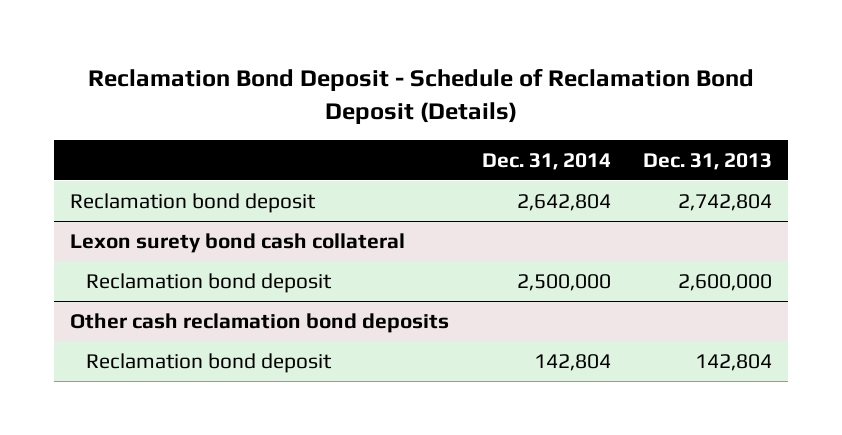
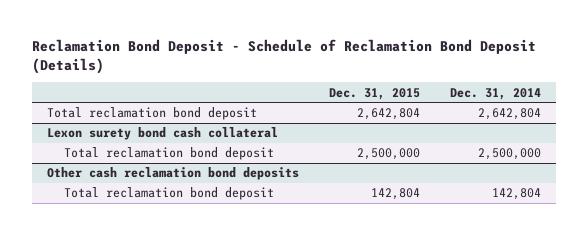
[643,152,773,170] Dec. 31, 2013 -> none
none -> [328,87,420,100] Dec. 31, 2015
[70,192,317,213] Reclamation bond deposit -> [46,107,257,121] Total reclamation bond deposit
[85,272,332,293] Reclamation bond deposit -> [64,147,275,161] Total reclamation bond deposit
[85,352,332,373] Reclamation bond deposit -> [64,187,275,201] Total reclamation bond deposit

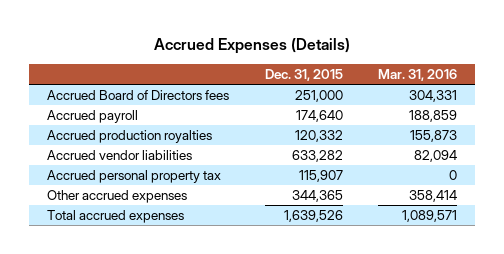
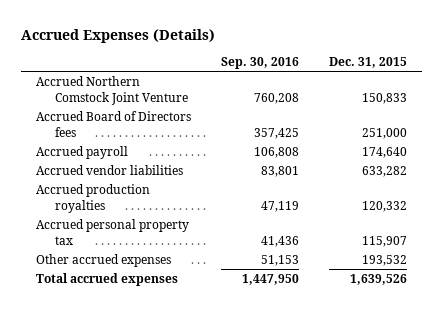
[377,69,457,82] Mar. 31, 2016 -> none
none -> [221,56,300,69] Sep. 30, 2016
none -> [35,76,189,105] Accrued Northern Comstock Joint Venture
[47,130,213,144] Accrued production royalties -> [35,184,150,213] Accrued production royalties
[291,190,343,203] 344,365 -> [362,255,408,267] 193,532

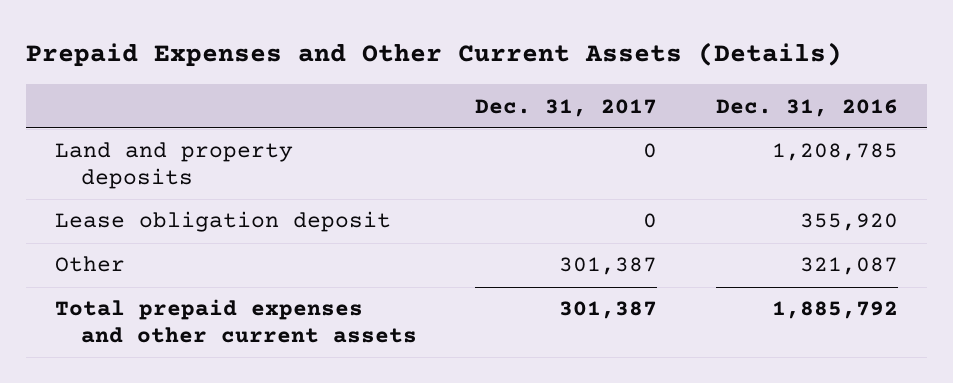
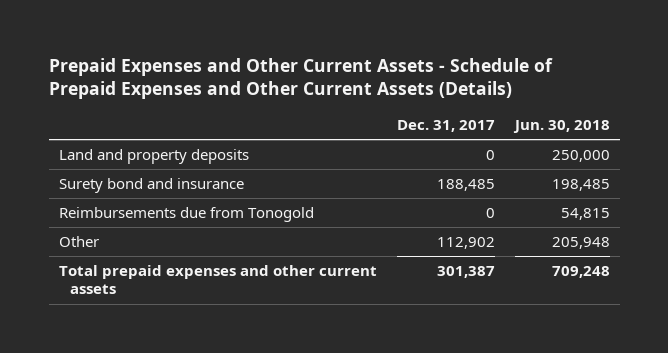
[25,42,842,68] Prepaid Expenses and Other Current Assets (Details) -> [48,57,553,100] Prepaid Expenses and Other Current Assets - Schedule of Prepaid Expenses and Other Current Assets (Details)
[715,98,898,117] Dec. 31, 2016 -> none
none -> [512,120,610,134] Jun. 30, 2018
[55,211,392,233] Lease obligation deposit -> none
none -> [58,177,244,193] Surety bond and insurance
none -> [58,206,314,222] Reimbursements due from Tonogold
[559,257,658,276] 301,387 -> [436,236,495,249] 112,902

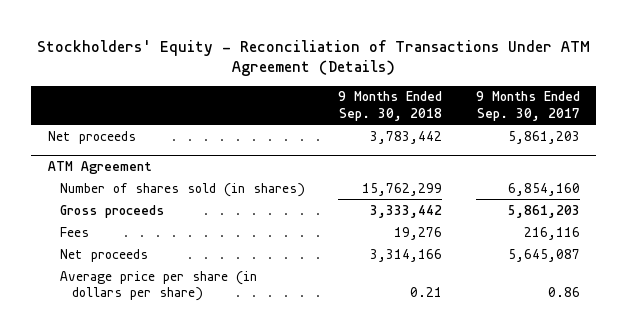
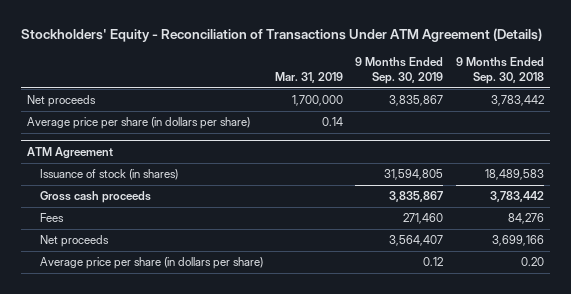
[475,91,580,121] 9 Months Ended Sep. 30, 2017 -> none
none -> [275,71,344,83] Mar. 31, 2019
none -> [355,56,444,84] 9 Months Ended Sep. 30, 2019
none -> [26,117,250,130] Average price per share (in dollars per share)
[59,182,305,197] Number of shares sold (in shares) -> [39,169,178,181] Issuance of stock (in shares)
[362,182,443,196] 15,762,299 -> [484,169,544,181] 18,489,583
[59,204,164,218] Gross proceeds -> [39,191,151,204] Gross cash proceeds
[370,204,443,218] 3,333,442 -> [489,191,544,203] 3,783,442
[394,226,443,240] 19,276 -> [507,213,544,225] 84,276
[370,248,443,262] 3,314,166 -> [491,235,544,247] 3,699,166
[410,287,443,298] 0.21 -> [520,257,544,267] 0.20

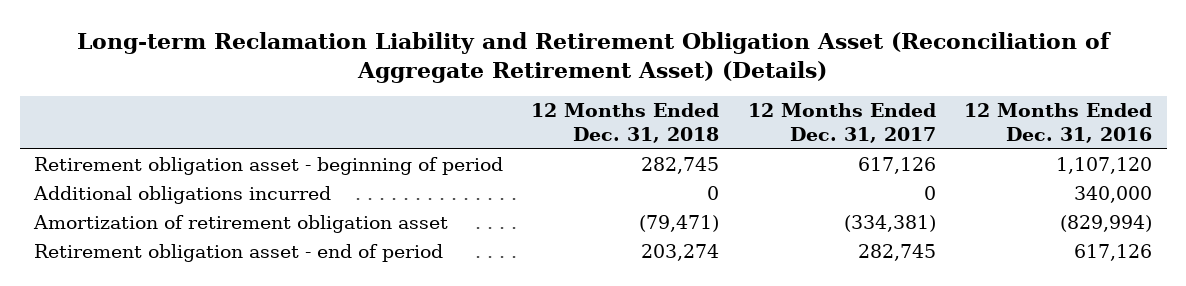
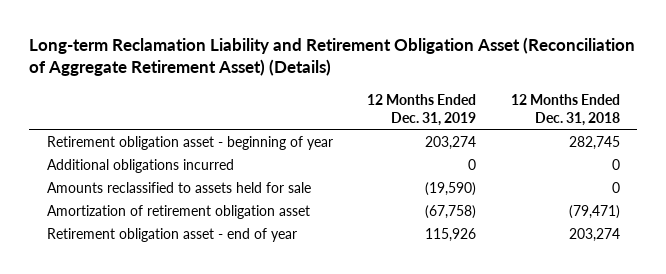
[747,103,936,143] 12 Months Ended Dec. 31, 2017 -> none
[964,103,1153,143] 12 Months Ended Dec. 31, 2016 -> none
none -> [367,93,477,126] 12 Months Ended Dec. 31, 2019
[34,157,504,176] Retirement obligation asset - beginning of period -> [46,135,333,150] Retirement obligation asset - beginning of year
none -> [46,181,311,193] Amounts reclassified to assets held for sale
[34,244,444,263] Retirement obligation asset - end of period -> [46,227,297,242] Retirement obligation asset - end of year

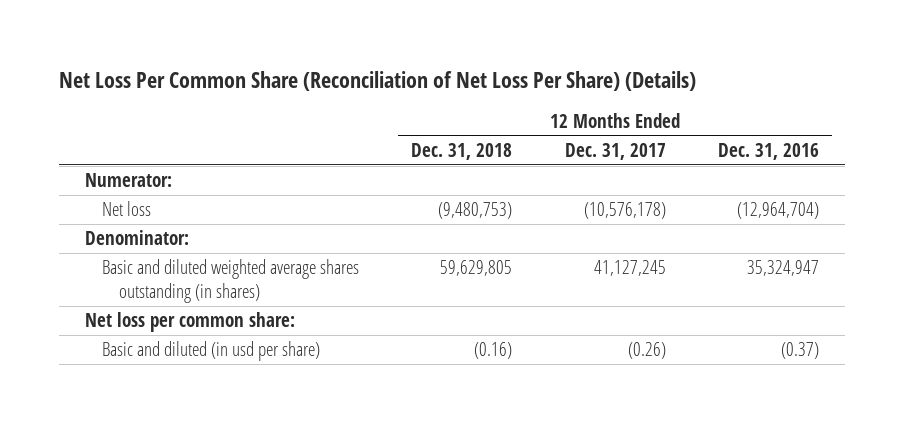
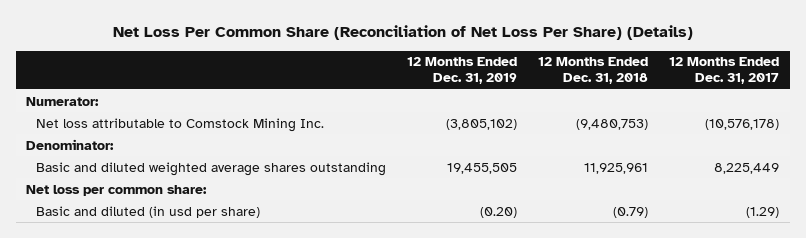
[718,142,820,160] Dec. 31, 2016 -> none
none -> [407,57,518,85] 12 Months Ended Dec. 31, 2019
[101,201,151,217] Net loss -> [36,117,325,132] Net loss attributable to Comstock Mining Inc.
[101,259,359,304] Basic and diluted weighted average shares outstanding (in shares) -> [36,161,387,176] Basic and diluted weighted average shares outstanding
[440,260,513,277] 59,629,805 -> [584,162,649,174] 11,925,961
[593,260,666,277] 41,127,245 -> [714,162,780,174] 8,225,449
[474,342,513,360] (0.16) -> [613,206,649,218] (0.79)
[627,342,666,360] (0.26) -> [746,206,780,218] (1.29)

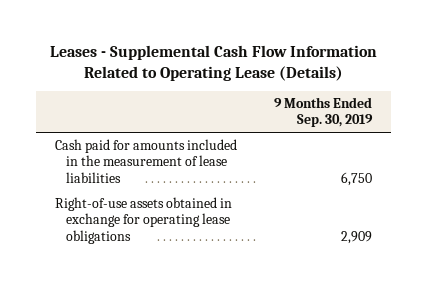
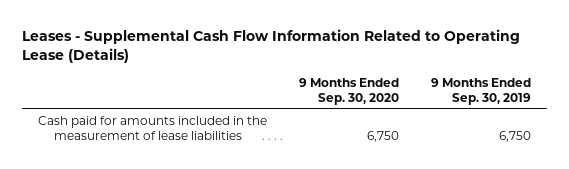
none -> [298,78,399,106] 9 Months Ended Sep. 30, 2020
[54,197,232,244] Right-of-use assets obtained in exchange for operating lease obligations -> none

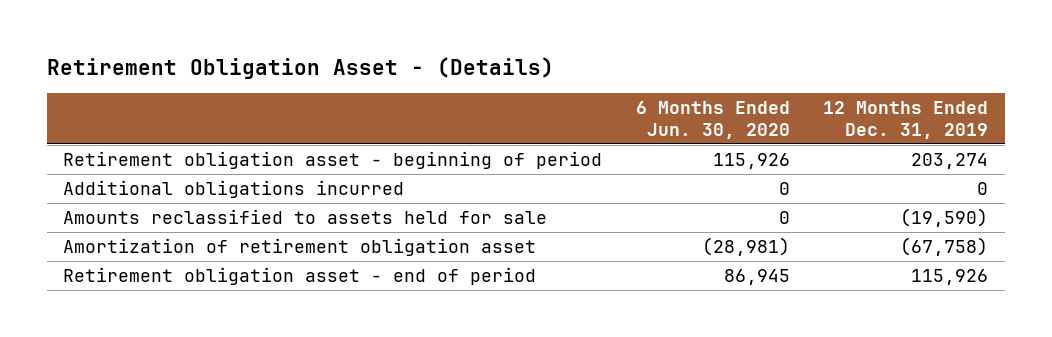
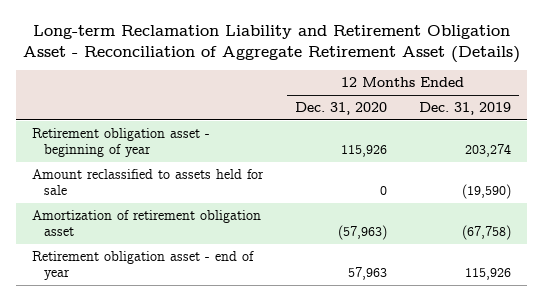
[46,56,554,79] Retirement Obligation Asset - (Details) -> [22,25,520,64] Long-term Reclamation Liability and Retirement Obligation Asset - Reconciliation of Aggregate Retirement Asset (Details)
[635,100,790,139] 6 Months Ended Jun. 30, 2020 -> none
none -> [295,102,388,116] Dec. 31, 2020
[63,179,405,198] Additional obligations incurred -> none
[63,150,603,169] Retirement obligation asset - beginning of period -> [31,127,210,158] Retirement obligation asset - beginning of year
[63,208,548,224] Amounts reclassified to assets held for sale -> [31,168,264,196] Amount reclassified to assets held for sale
[63,266,537,285] Retirement obligation asset - end of period -> [31,250,254,281] Retirement obligation asset - end of year

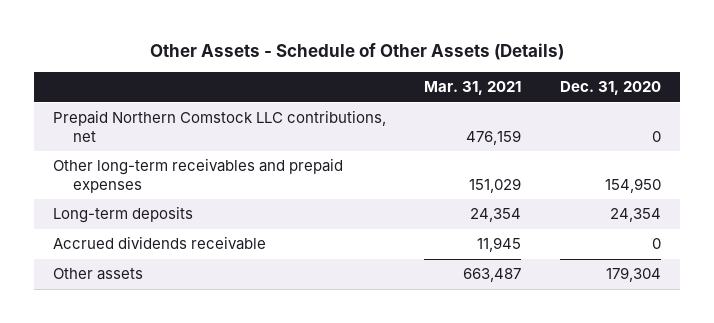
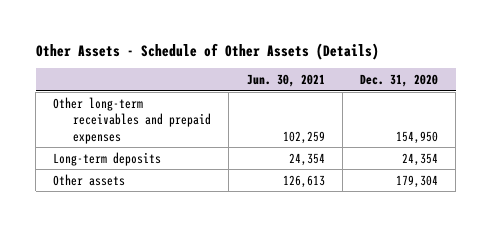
[424,81,522,96] Mar. 31, 2021 -> none
none -> [246,74,325,88] Jun. 30, 2021
[52,110,386,142] Prepaid Northern Comstock LLC contributions, net -> none
[52,236,266,251] Accrued dividends receivable -> none

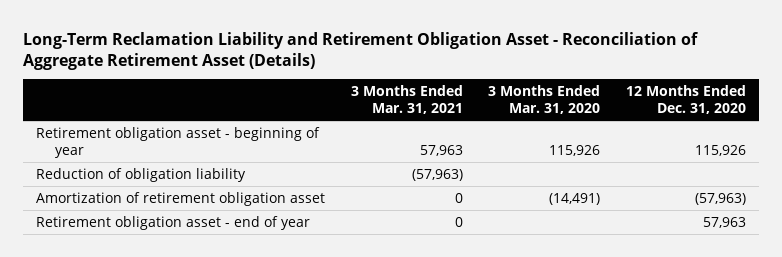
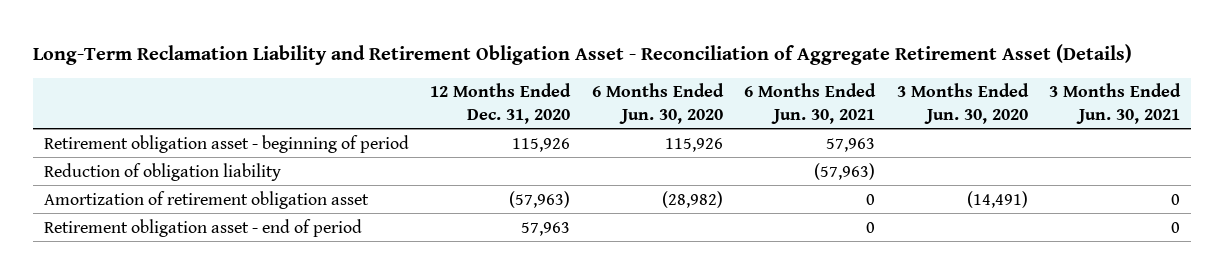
[350,85,463,115] 3 Months Ended Mar. 31, 2021 -> none
[488,85,601,115] 3 Months Ended Mar. 31, 2020 -> none
none -> [591,83,724,124] 6 Months Ended Jun. 30, 2020
none -> [744,83,877,124] 6 Months Ended Jun. 30, 2021
none -> [896,83,1029,124] 3 Months Ended Jun. 30, 2020
none -> [1048,83,1181,124] 3 Months Ended Jun. 30, 2021
[36,126,321,158] Retirement obligation asset - beginning of year -> [43,134,409,153] Retirement obligation asset - beginning of period
[36,215,311,230] Retirement obligation asset - end of year -> [43,218,362,237] Retirement obligation asset - end of period

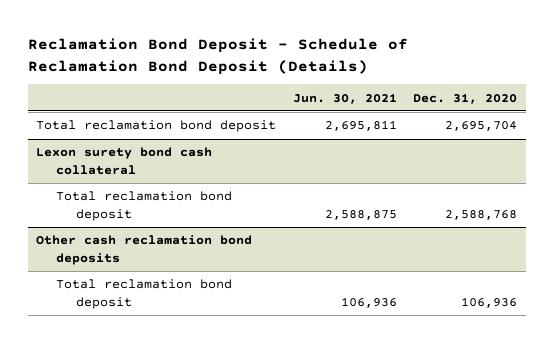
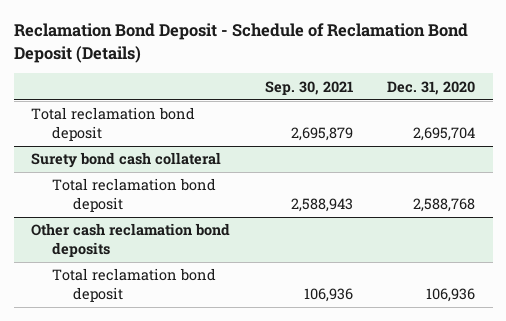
[292,92,397,104] Jun. 30, 2021 -> none
none -> [264,80,353,95] Sep. 30, 2021
[36,147,213,176] Lexon surety bond cash collateral -> [30,152,221,169] Surety bond cash collateral

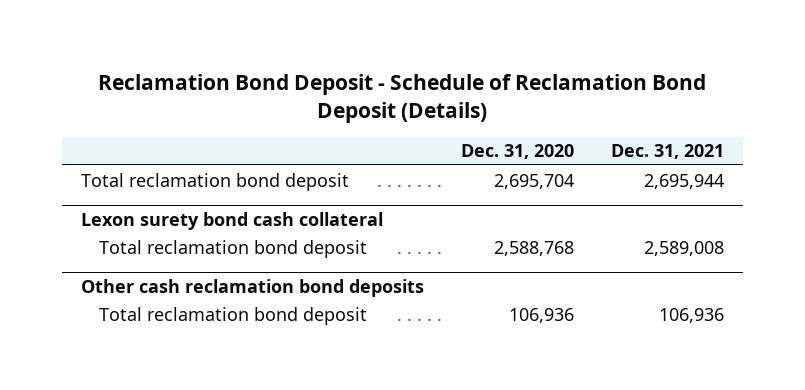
[264,80,353,95] Sep. 30, 2021 -> none
none -> [611,144,725,160] Dec. 31, 2021
[30,152,221,169] Surety bond cash collateral -> [80,211,383,230] Lexon surety bond cash collateral

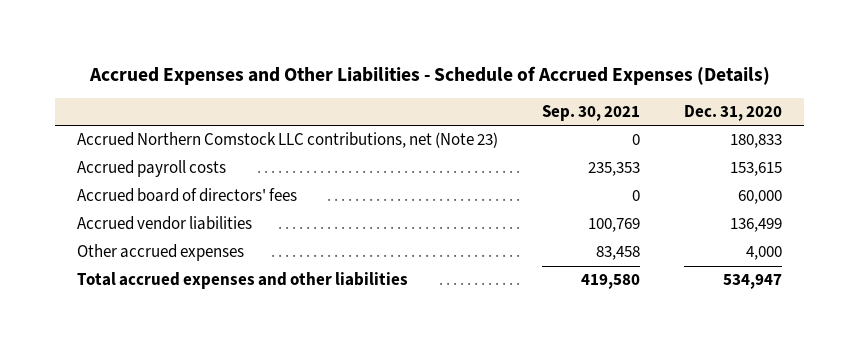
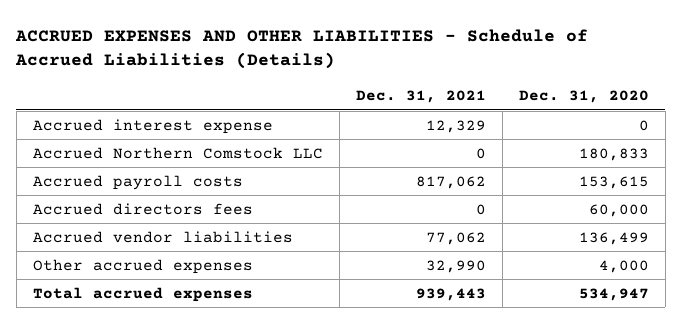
[88,65,770,85] Accrued Expenses and Other Liabilities - Schedule of Accrued Expenses (Details) -> [15,28,589,70] ACCRUED EXPENSES AND OTHER LIABILITIES - Schedule of Accrued Liabilities (Details)
[542,104,641,121] Sep. 30, 2021 -> none
none -> [355,90,486,104] Dec. 31, 2021
none -> [32,118,273,134] Accrued interest expense
[76,132,498,149] Accrued Northern Comstock LLC contributions, net (Note 23) -> [32,146,323,159] Accrued Northern Comstock LLC
[76,188,297,203] Accrued board of directors' fees -> [32,202,253,215] Accrued directors fees
[76,272,408,290] Total accrued expenses and other liabilities -> [32,286,253,302] Total accrued expenses

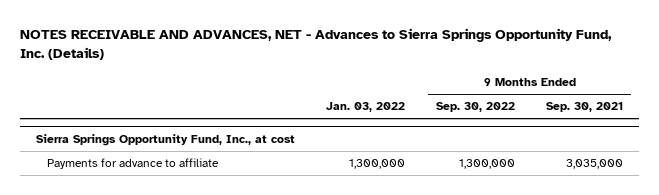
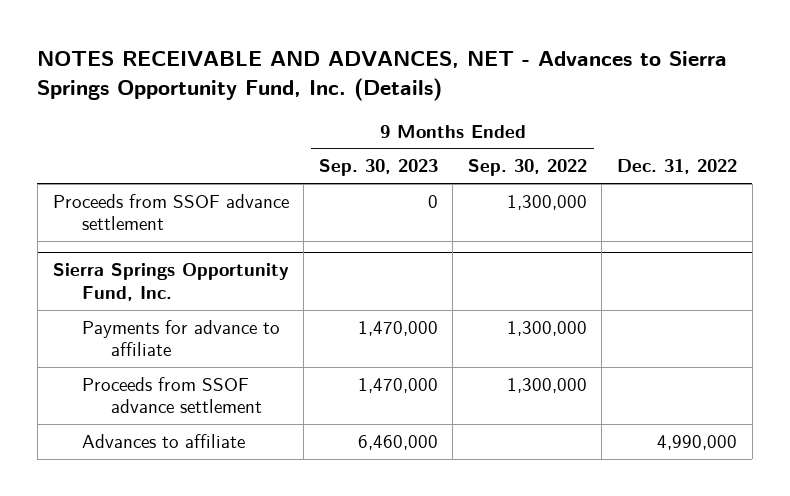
[325,102,405,113] Jan. 03, 2022 -> none
[546,102,624,113] Sep. 30, 2021 -> none
none -> [318,159,438,177] Sep. 30, 2023
none -> [617,159,738,175] Dec. 31, 2022
none -> [52,193,289,231] Proceeds from SSOF advance settlement
[35,133,295,146] Sierra Springs Opportunity Fund, Inc., at cost -> [52,263,289,301] Sierra Springs Opportunity Fund, Inc.
none -> [81,376,262,414] Proceeds from SSOF advance settlement
none -> [81,433,245,448] Advances to affiliate

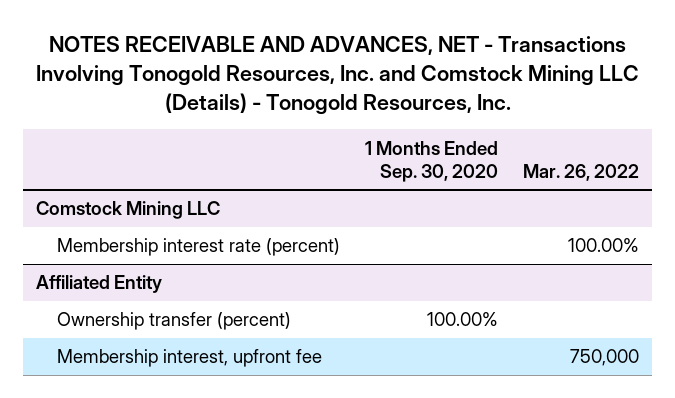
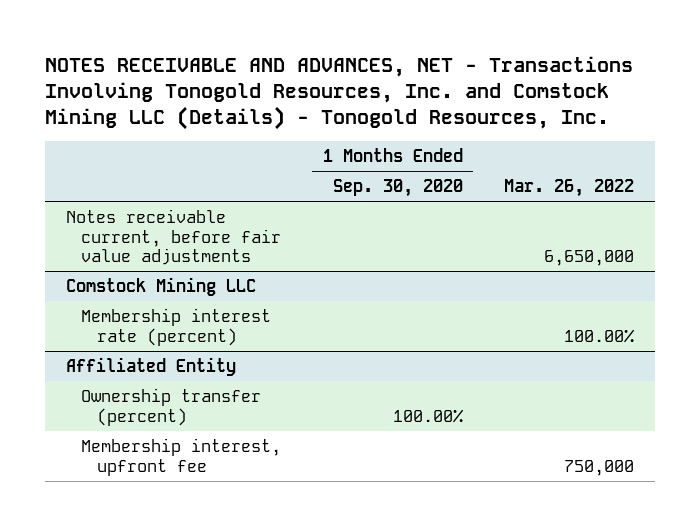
none -> [65,208,282,266] Notes receivable current, before fair value adjustments

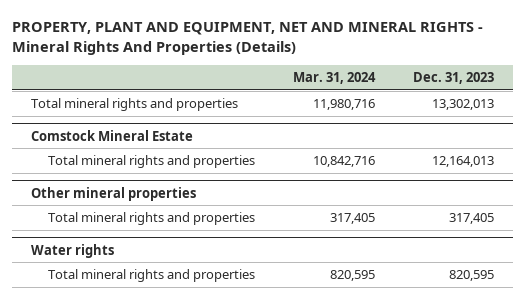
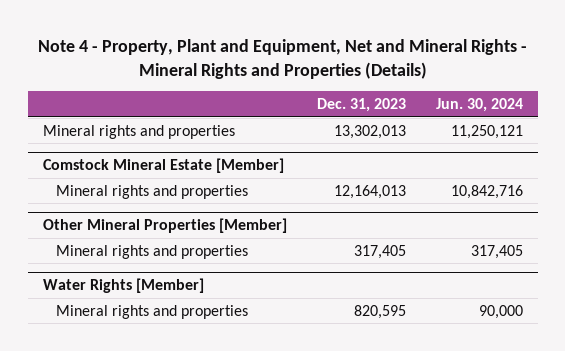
[12,22,484,56] PROPERTY, PLANT AND EQUIPMENT, NET AND MINERAL RIGHTS - Mineral Rights And Properties (Details) -> [37,38,527,79] Note 4 - Property, Plant and Equipment, Net and Mineral Rights - Mineral Rights and Properties (Details)
[292,71,376,84] Mar. 31, 2024 -> none
none -> [435,98,523,113] Jun. 30, 2024
[31,97,239,111] Total mineral rights and properties -> [42,124,235,139] Mineral rights and properties
[31,129,194,141] Comstock Mineral Estate -> [42,158,284,174] Comstock Mineral Estate [Member]
[47,154,255,168] Total mineral rights and properties -> [56,184,249,199] Mineral rights and properties
[31,186,197,201] Other mineral properties -> [42,218,287,234] Other Mineral Properties [Member]
[47,211,255,225] Total mineral rights and properties -> [56,244,249,259] Mineral rights and properties
[31,243,115,258] Water rights -> [42,278,204,294] Water Rights [Member]
[47,268,255,282] Total mineral rights and properties -> [56,304,249,319] Mineral rights and properties

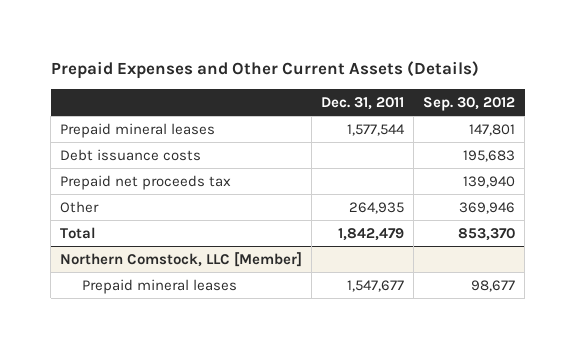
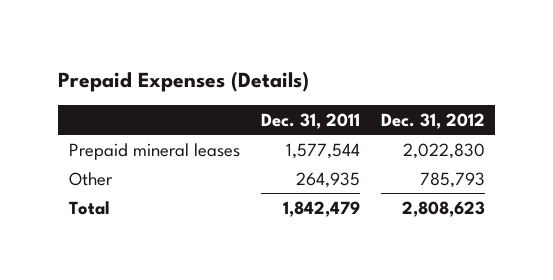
[50,61,479,80] Prepaid Expenses and Other Current Assets (Details) -> [57,70,309,92] Prepaid Expenses (Details)
[423,96,516,111] Sep. 30, 2012 -> none
none -> [380,112,485,129] Dec. 31, 2012
[60,148,202,161] Debt issuance costs -> none
[60,174,232,190] Prepaid net proceeds tax -> none
[60,251,303,267] Northern Comstock, LLC [Member] -> none
[81,278,237,294] Prepaid mineral leases -> none

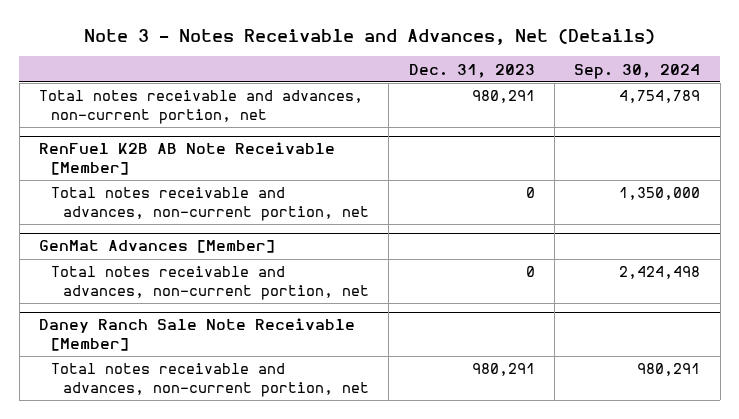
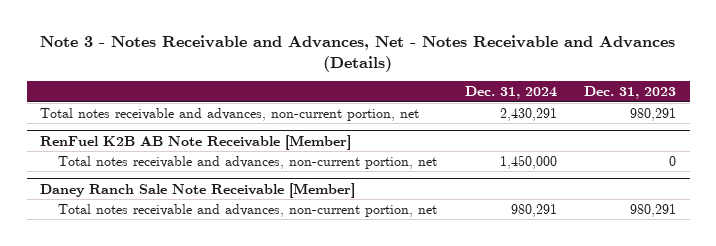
[83,28,655,45] Note 3 - Notes Receivable and Advances, Net (Details) -> [40,35,676,72] Note 3 - Notes Receivable and Advances, Net - Notes Receivable and Advances (Details)
[574,63,701,79] Sep. 30, 2024 -> none
none -> [464,85,557,99] Dec. 31, 2024
[39,240,276,254] GenMat Advances [Member] -> none
[51,266,370,300] Total notes receivable and advances, non-current portion, net -> none

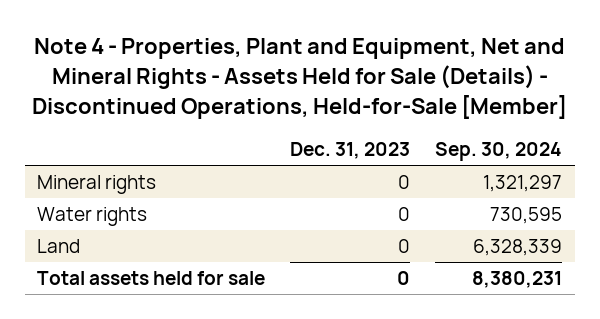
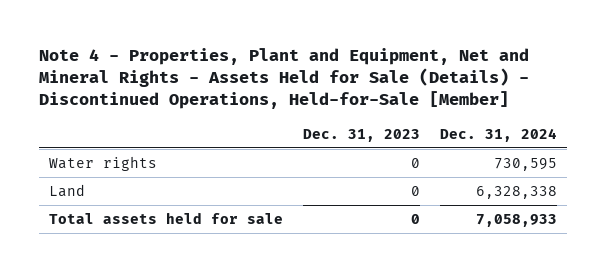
[435,141,563,161] Sep. 30, 2024 -> none
none -> [440,127,558,142] Dec. 31, 2024
[37,175,157,195] Mineral rights -> none

